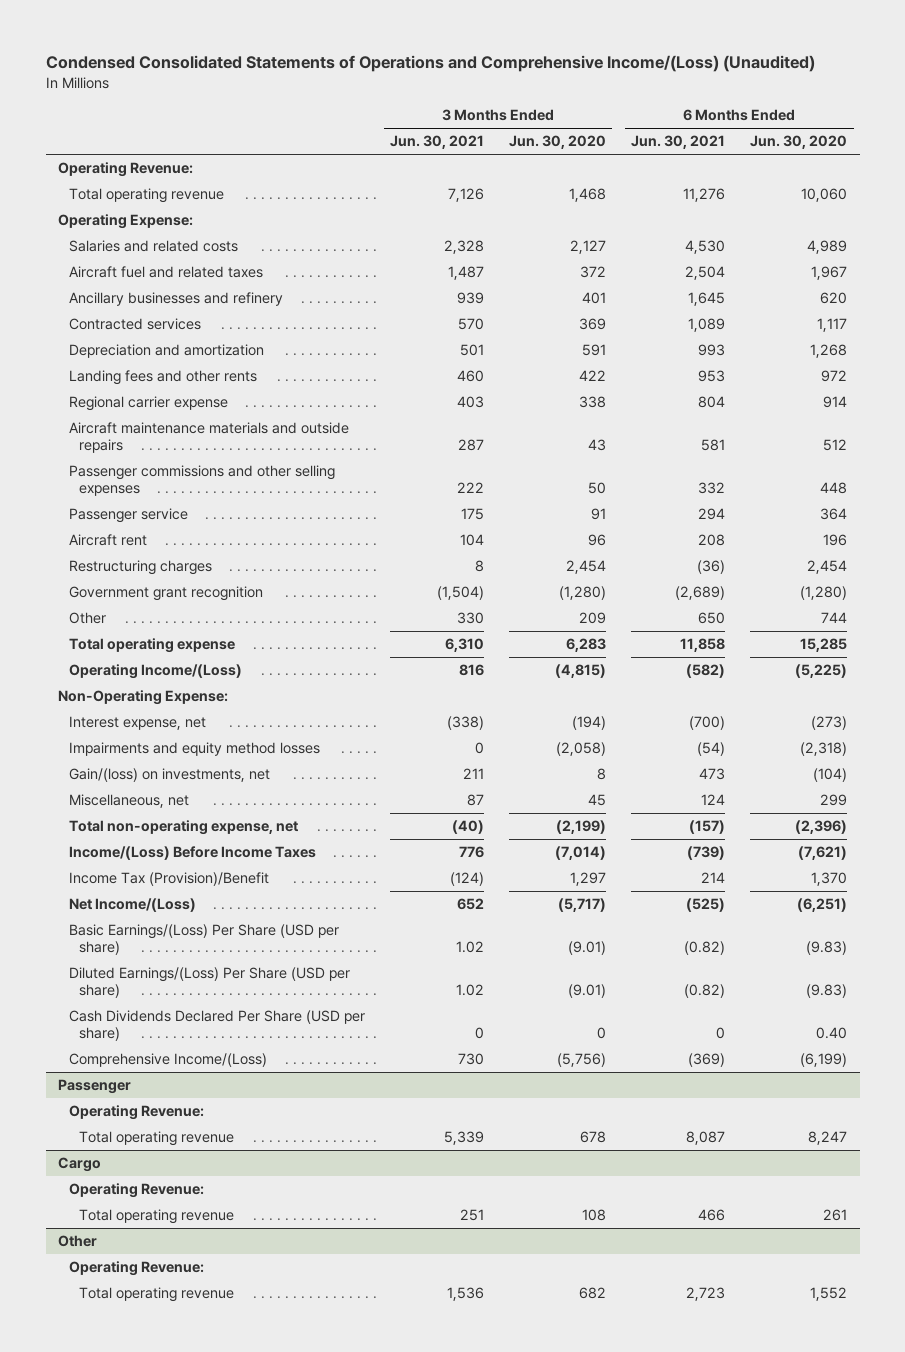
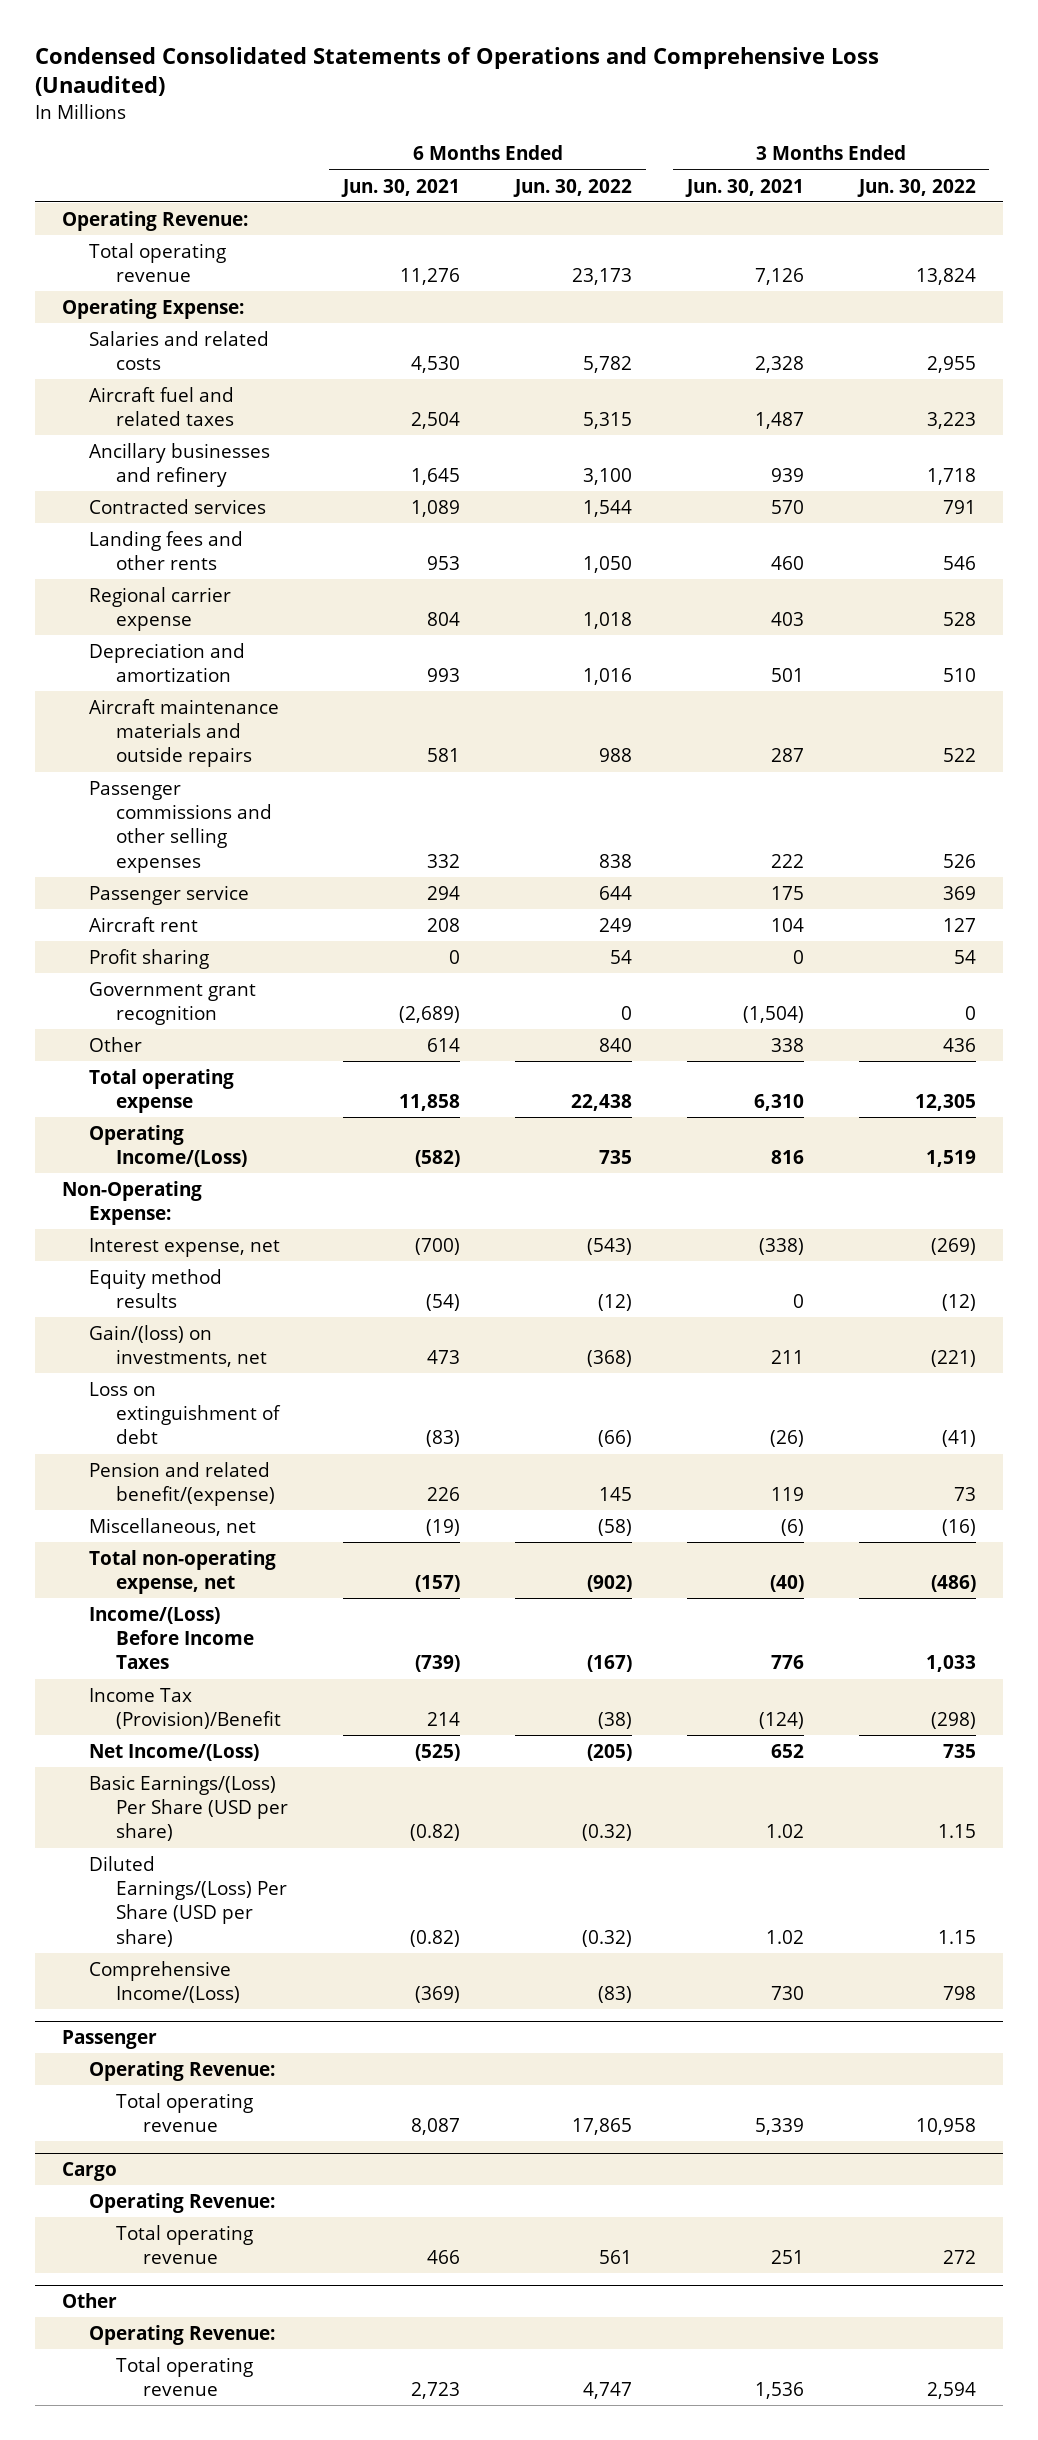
[45,55,815,73] Condensed Consolidated Statements of Operations and Comprehensive Income/(Loss) (Unaudited) -> [34,46,879,97] Condensed Consolidated Statements of Operations and Comprehensive Loss (Unaudited)
[509,135,607,150] Jun. 30, 2020 -> none
[750,135,848,150] Jun. 30, 2020 -> none
none -> [512,178,632,197] Jun. 30, 2022
none -> [856,178,976,197] Jun. 30, 2022
[68,344,264,359] Depreciation and amortization -> [89,642,246,683] Depreciation and amortization
[68,560,212,576] Restructuring charges -> none
none -> [89,948,210,969] Profit sharing
[456,612,484,625] 330 -> [770,1037,804,1052] 338
[698,612,726,625] 650 -> [427,1037,461,1052] 614
[68,742,320,757] Impairments and equity method losses -> [89,1268,223,1309] Equity method results
none -> [89,1381,282,1445] Loss on extinguishment of debt
none -> [89,1461,276,1507] Pension and related benefit/(expense)
[466,794,484,807] 87 -> [780,1518,804,1536] (6)
[701,794,726,806] 124 -> [426,1518,461,1536] (19)
[68,1010,365,1042] Cash Dividends Declared Per Share (USD per share) -> none

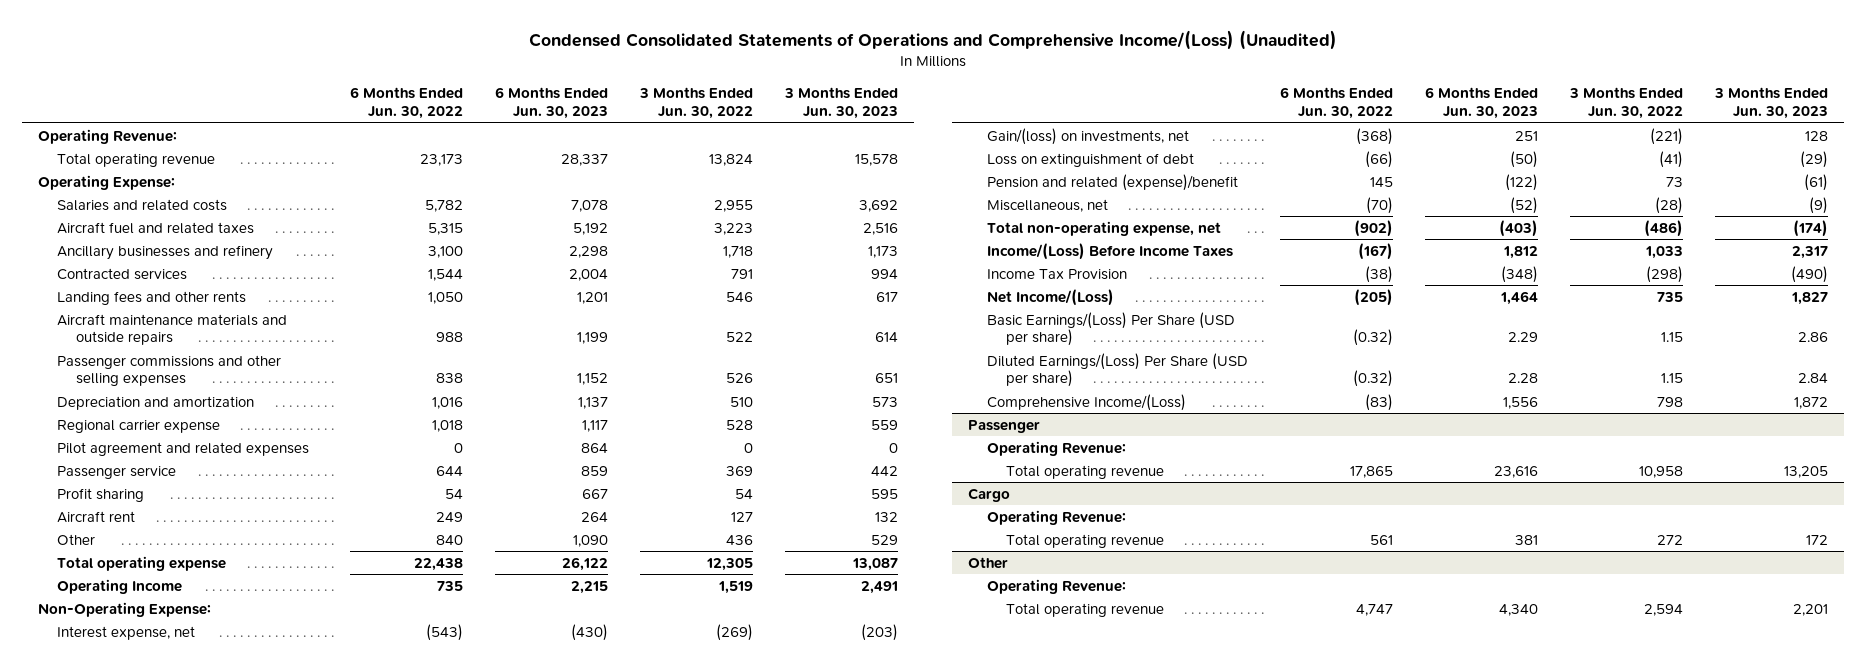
[34,46,879,97] Condensed Consolidated Statements of Operations and Comprehensive Loss (Unaudited) -> [529,29,1338,50] Condensed Consolidated Statements of Operations and Comprehensive Income/(Loss) (Unaudited)
[341,178,461,197] Jun. 30, 2021 -> none
[684,178,804,197] Jun. 30, 2021 -> none
none -> [495,87,609,119] 6 Months Ended Jun. 30, 2023
none -> [784,87,899,119] 3 Months Ended Jun. 30, 2023
[89,642,246,683] Depreciation and amortization -> [57,395,255,410] Depreciation and amortization
[89,586,232,632] Regional carrier expense -> [57,419,221,433] Regional carrier expense
none -> [57,441,310,456] Pilot agreement and related expenses
[89,981,257,1026] Government grant recognition -> none
[89,916,199,932] Aircraft rent -> [57,510,136,523] Aircraft rent
[89,1124,248,1168] Operating Income/(Loss) -> [57,578,183,594] Operating Income
[89,1268,223,1309] Equity method results -> none
[89,1461,276,1507] Pension and related benefit/(expense) -> [986,173,1238,191] Pension and related (expense)/benefit
[597,1518,632,1536] (58) -> [1366,196,1394,214] (70)
[941,1518,976,1536] (16) -> [1655,196,1684,214] (28)
[89,1687,282,1730] Income Tax (Provision)/Benefit -> [986,268,1127,280] Income Tax Provision

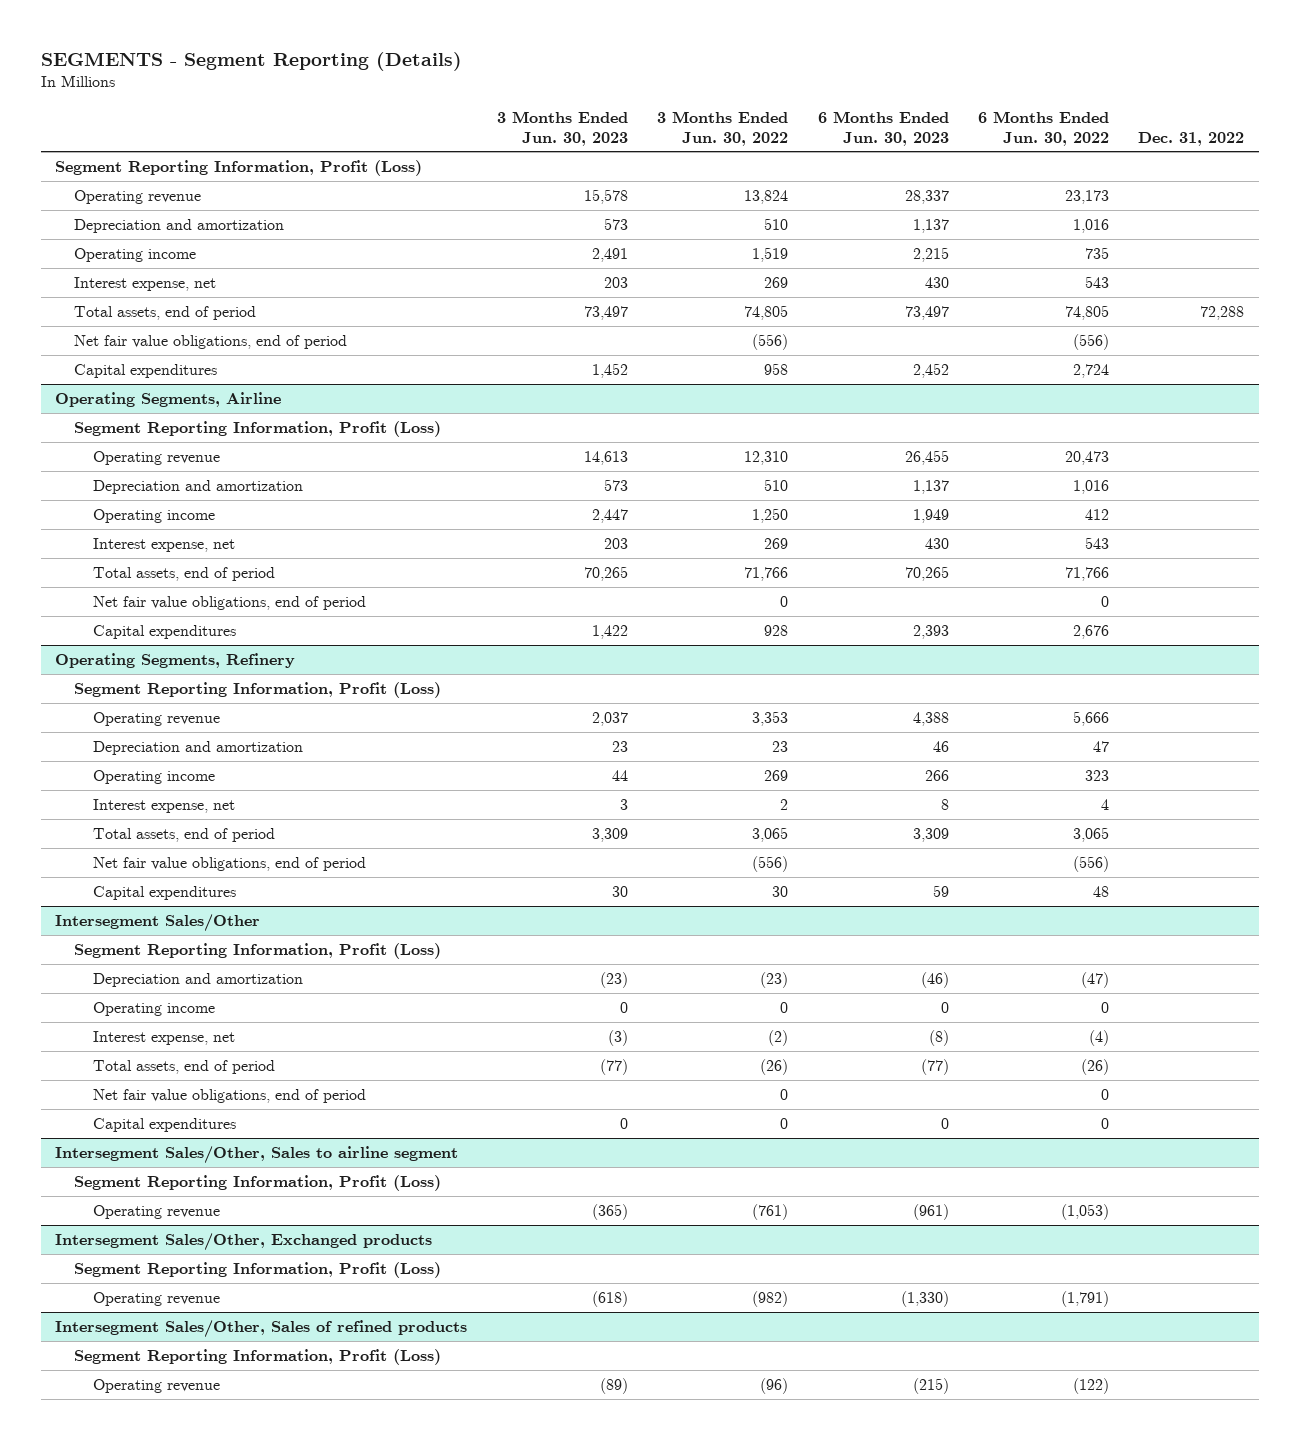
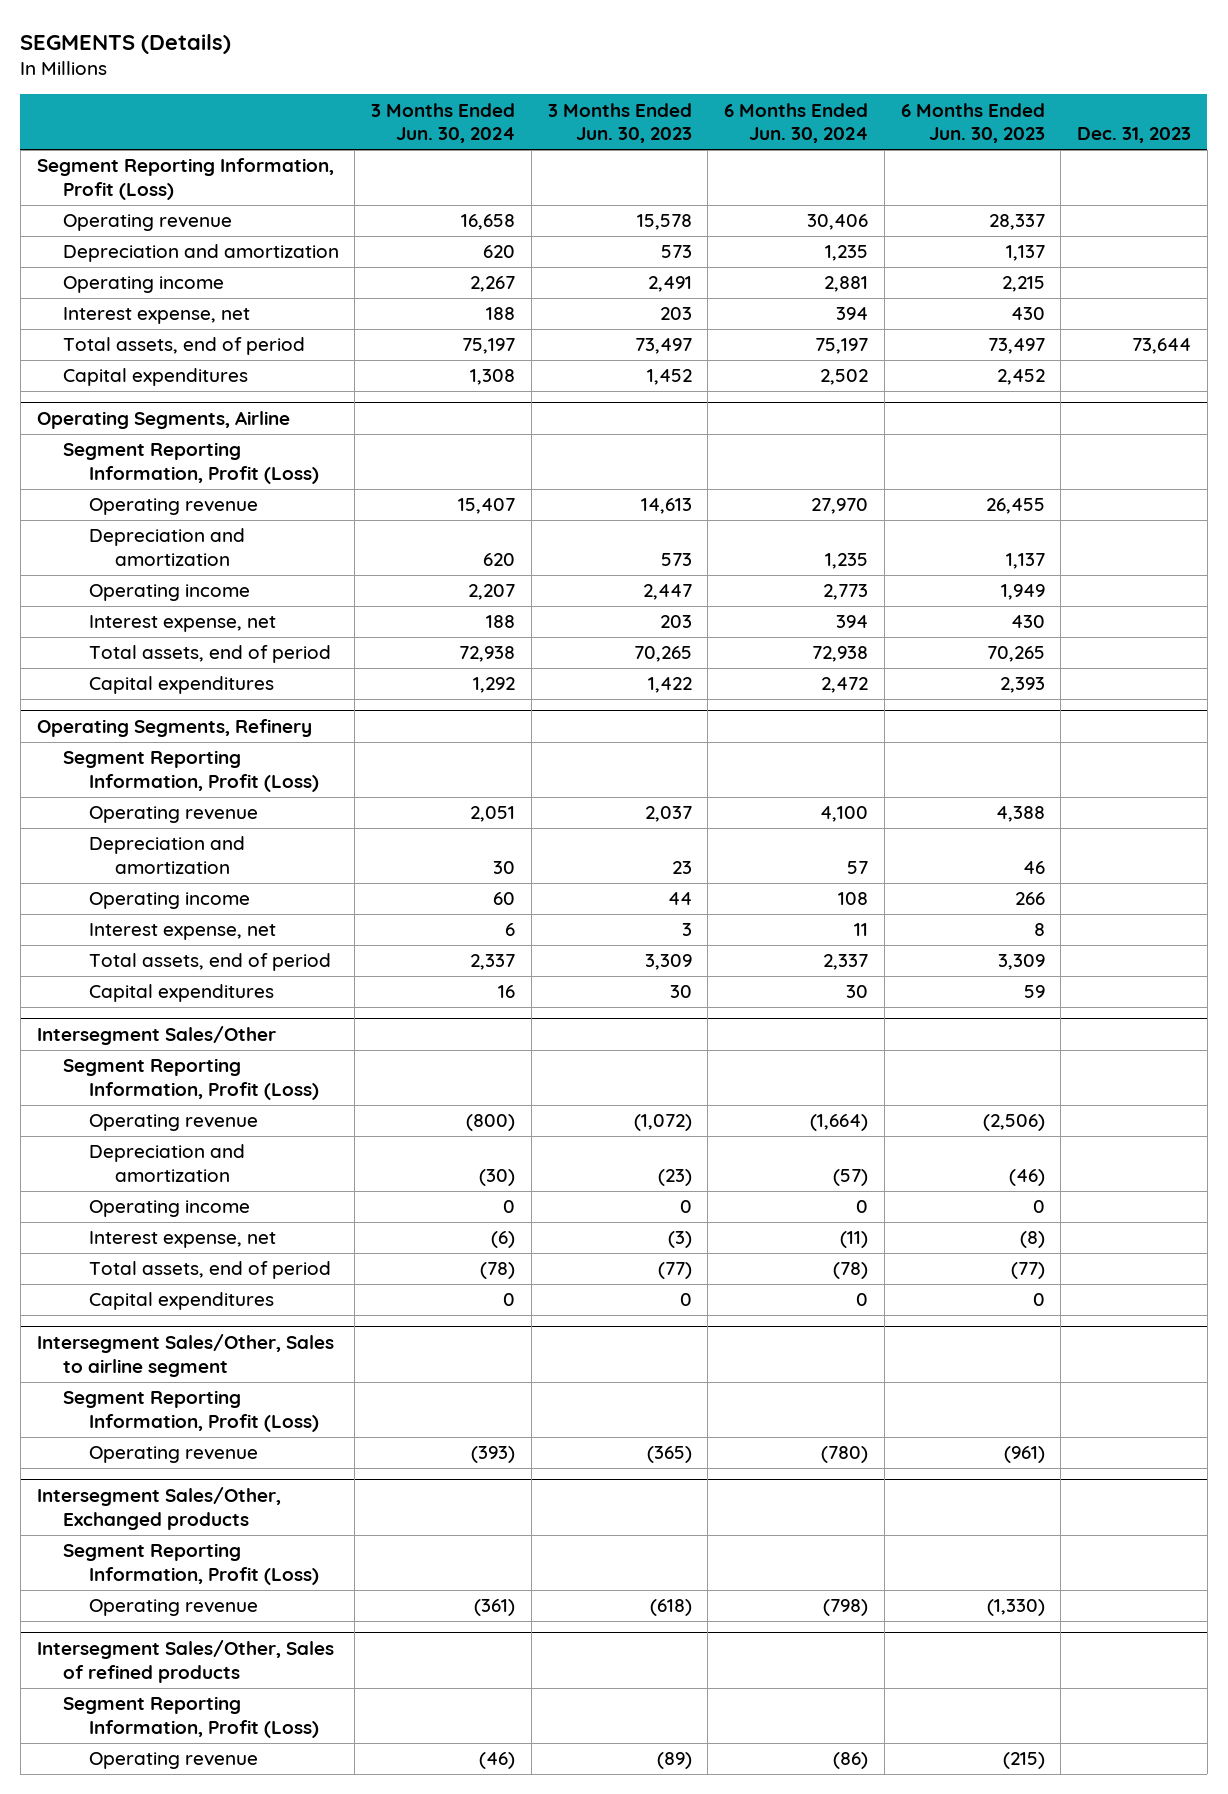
[40,51,462,71] SEGMENTS - Segment Reporting (Details) -> [20,33,232,54] SEGMENTS (Details)
[657,111,789,146] 3 Months Ended Jun. 30, 2022 -> none
[977,111,1109,146] 6 Months Ended Jun. 30, 2022 -> none
[1138,131,1245,146] Dec. 31, 2022 -> none
none -> [371,102,516,144] 3 Months Ended Jun. 30, 2024
none -> [724,102,869,144] 6 Months Ended Jun. 30, 2024
none -> [1076,127,1191,144] Dec. 31, 2023
[74,334,348,349] Net fair value obligations, end of period -> none
[92,595,366,610] Net fair value obligations, end of period -> none
[92,856,366,871] Net fair value obligations, end of period -> none
none -> [88,1114,258,1132] Operating revenue
[92,1088,366,1103] Net fair value obligations, end of period -> none

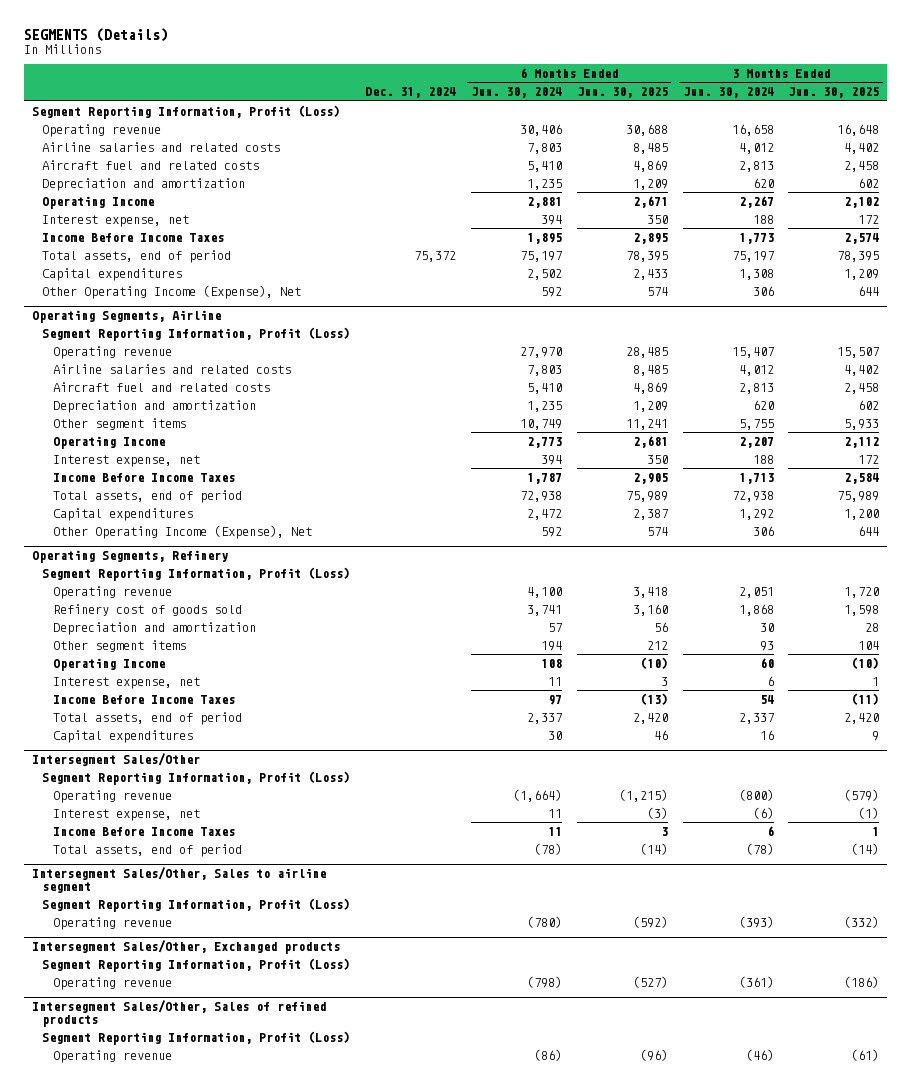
[547,102,692,144] 3 Months Ended Jun. 30, 2023 -> none
[900,102,1045,144] 6 Months Ended Jun. 30, 2023 -> none
[1076,127,1191,144] Dec. 31, 2023 -> none
none -> [365,87,457,99] Dec. 31, 2024
none -> [576,87,668,99] Jun. 30, 2025
none -> [788,87,880,99] Jun. 30, 2025
none -> [42,141,281,152] Airline salaries and related costs
none -> [42,159,260,170] Aircraft fuel and related costs
[62,276,224,294] Operating income -> [42,195,155,209] Operating Income
none -> [42,232,225,242] Income Before Income Taxes
none -> [42,284,302,299] Other Operating Income (Expense), Net
none -> [52,363,291,374] Airline salaries and related costs
none -> [52,381,270,392] Aircraft fuel and related costs
none -> [52,417,186,430] Other segment items
[88,584,250,602] Operating income -> [52,435,165,449] Operating Income
none -> [52,472,235,482] Income Before Income Taxes
none -> [52,524,312,539] Other Operating Income (Expense), Net
none -> [52,603,242,616] Refinery cost of goods sold
none -> [52,639,186,652] Other segment items
[88,892,250,910] Operating income -> [52,657,165,671] Operating Income
none -> [52,694,235,704] Income Before Income Taxes
[88,1144,245,1183] Depreciation and amortization -> none
[88,1200,250,1218] Operating income -> none
[840,1231,869,1249] (11) -> [547,808,562,818] 11
none -> [52,826,235,836] Income Before Income Taxes
[88,1292,274,1311] Capital expenditures -> none

